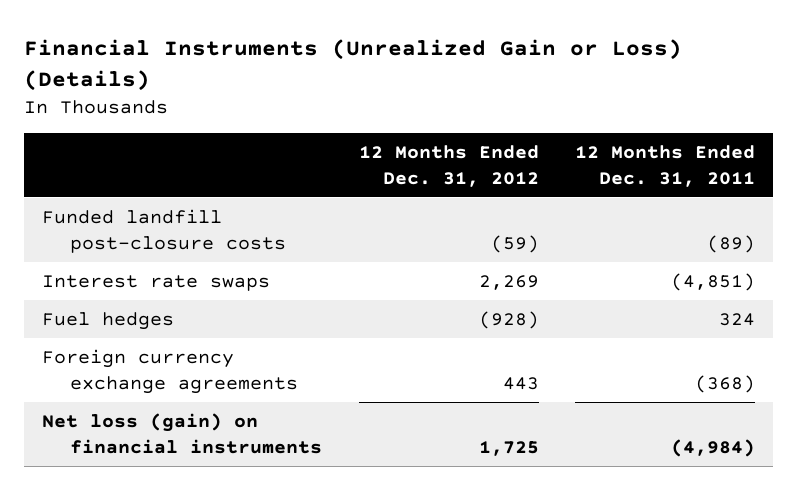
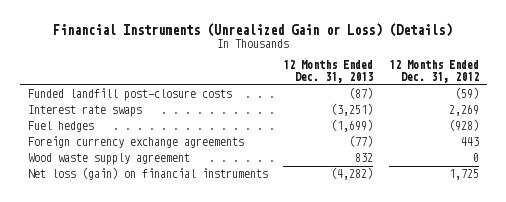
[575,144,756,187] 12 Months Ended Dec. 31, 2011 -> none
none -> [283,60,374,84] 12 Months Ended Dec. 31, 2013
none -> [27,153,190,166] Wood waste supply agreement

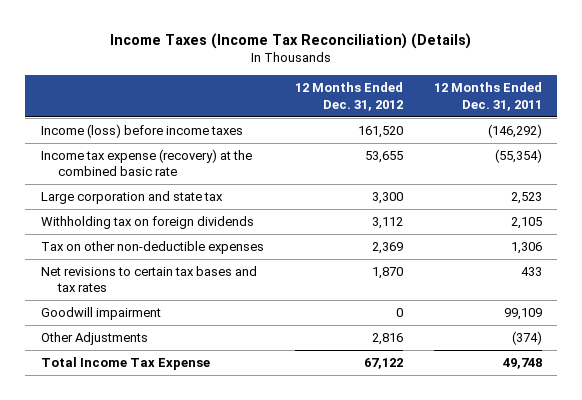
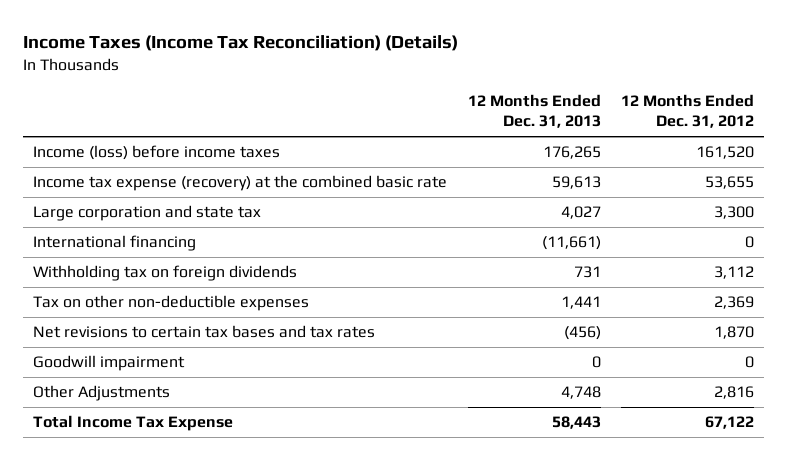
[433,82,542,111] 12 Months Ended Dec. 31, 2011 -> none
none -> [467,94,601,129] 12 Months Ended Dec. 31, 2013
none -> [33,235,197,252] International financing

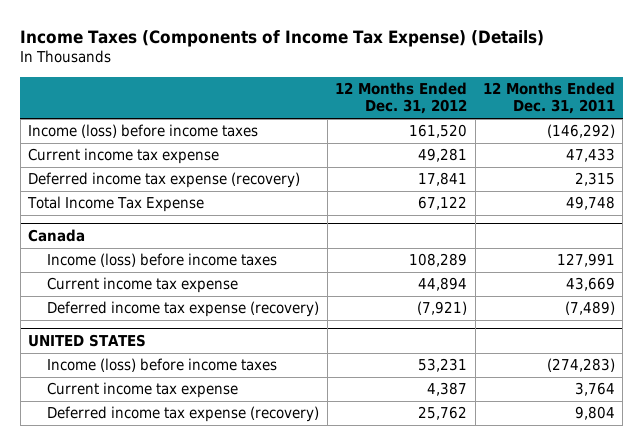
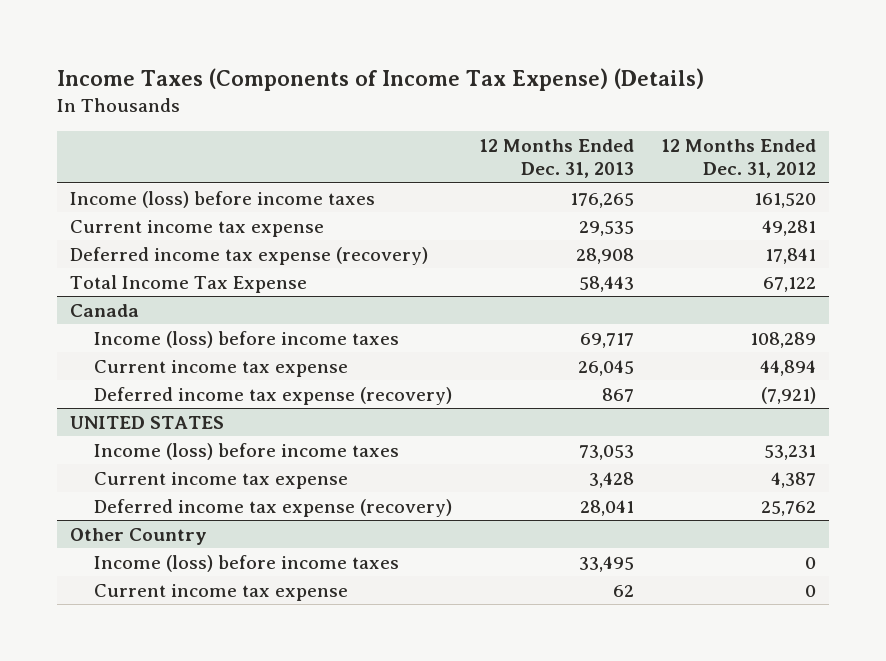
[482,82,615,115] 12 Months Ended Dec. 31, 2011 -> none
none -> [479,138,635,179] 12 Months Ended Dec. 31, 2013
none -> [69,527,207,545] Other Country
none -> [94,554,400,572] Income (loss) before income taxes
none -> [94,583,349,601] Current income tax expense

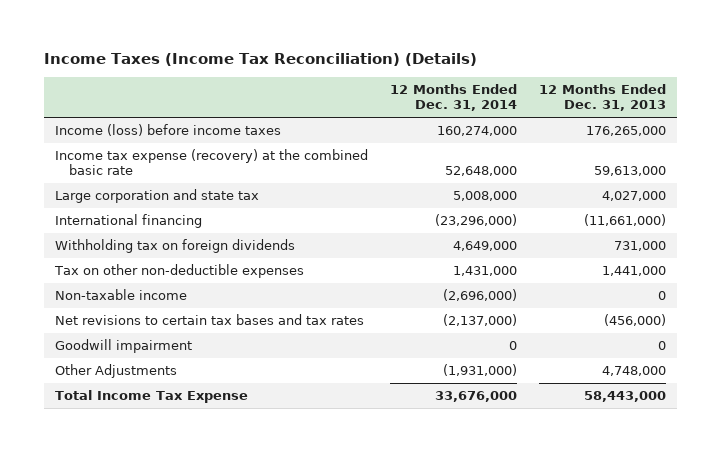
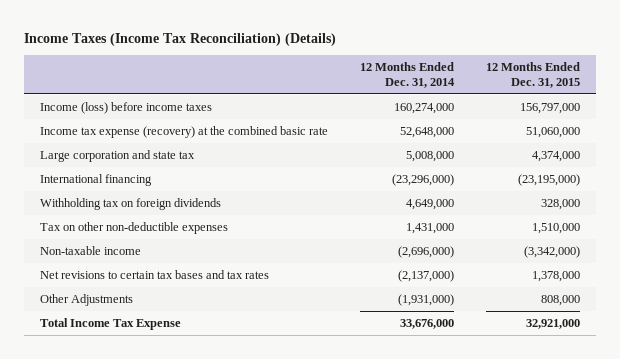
[538,84,666,112] 12 Months Ended Dec. 31, 2013 -> none
none -> [486,62,581,88] 12 Months Ended Dec. 31, 2015
[55,339,193,354] Goodwill impairment -> none

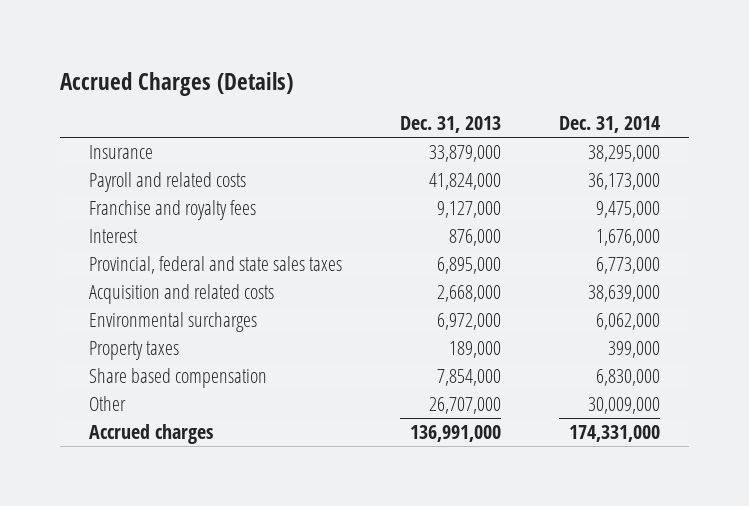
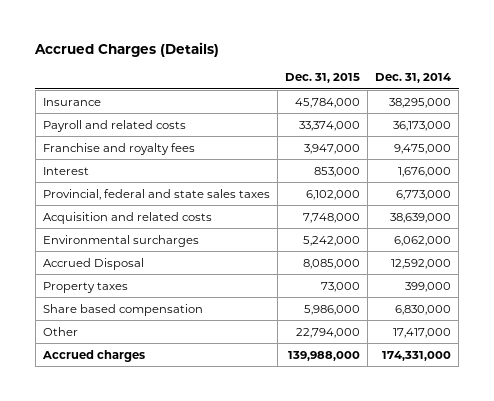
[400,116,502,134] Dec. 31, 2013 -> none
none -> [285,73,361,84] Dec. 31, 2015
none -> [42,257,144,270] Accrued Disposal
[588,396,661,414] 30,009,000 -> [393,327,452,338] 17,417,000

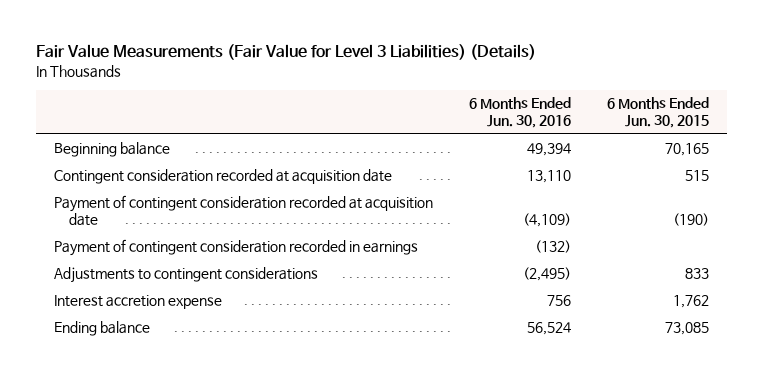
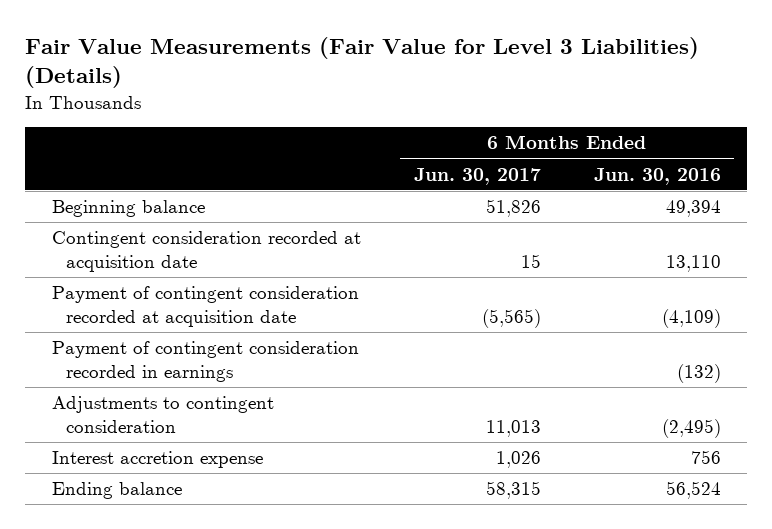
[607,97,710,129] 6 Months Ended Jun. 30, 2015 -> none
none -> [413,167,541,185] Jun. 30, 2017
[53,267,318,284] Adjustments to contingent considerations -> [51,396,274,433] Adjustments to contingent consideration

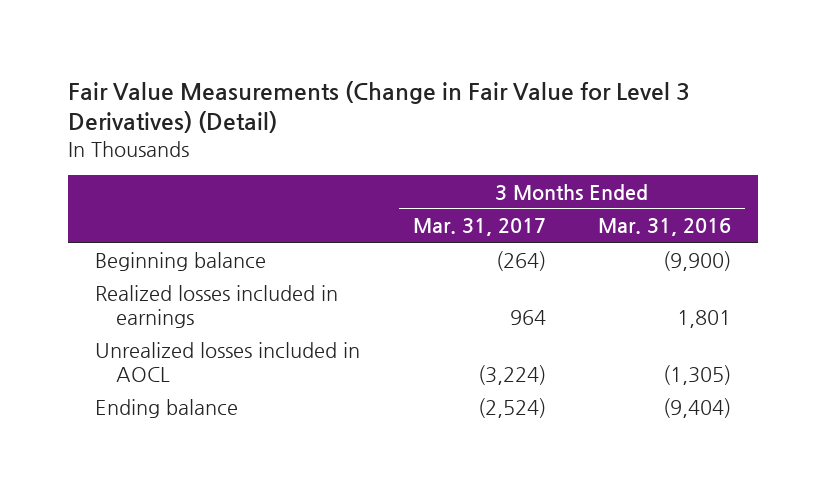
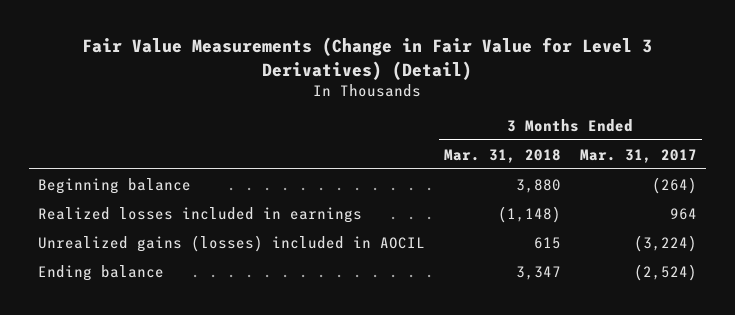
[598,218,732,237] Mar. 31, 2016 -> none
none -> [443,148,561,163] Mar. 31, 2018
[94,341,360,382] Unrealized losses included in AOCL -> [37,234,425,252] Unrealized gains (losses) included in AOCIL

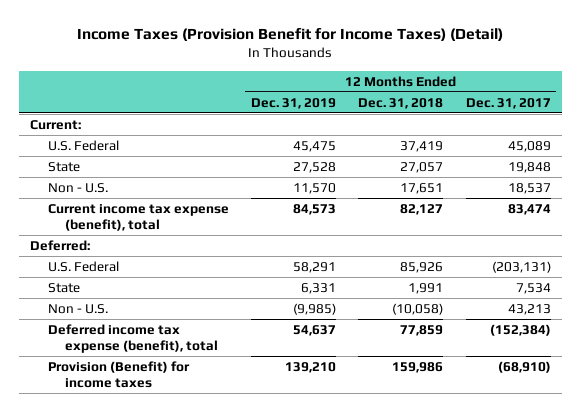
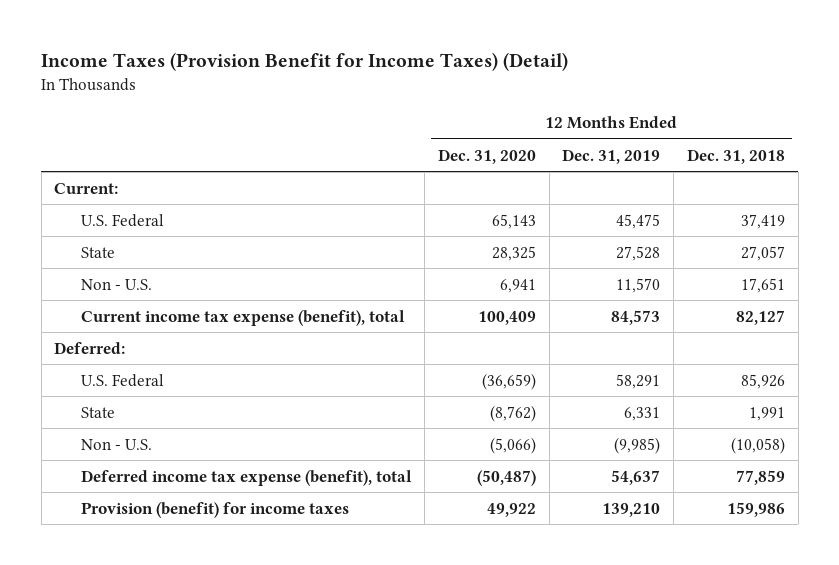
[465,97,551,109] Dec. 31, 2017 -> none
none -> [438,148,537,164] Dec. 31, 2020
[47,360,190,388] Provision (Benefit) for income taxes -> [80,501,349,518] Provision (benefit) for income taxes

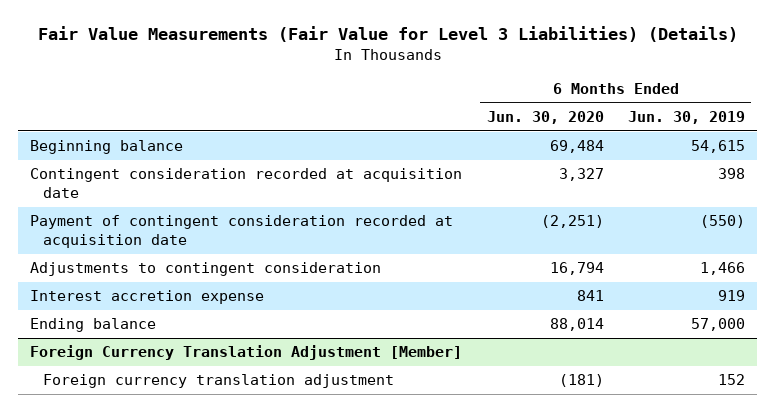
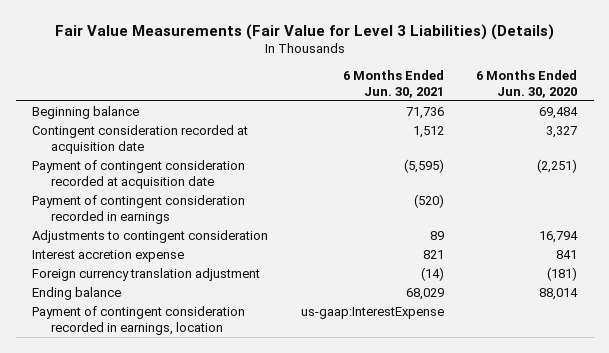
[628,110,746,124] Jun. 30, 2019 -> none
none -> [342,70,444,98] 6 Months Ended Jun. 30, 2021
none -> [31,195,245,224] Payment of contingent consideration recorded in earnings
[30,345,463,361] Foreign Currency Translation Adjustment [Member] -> none
[30,318,157,333] Ending balance -> [31,287,121,301] Ending balance
none -> [31,306,245,335] Payment of contingent consideration recorded in earnings, location

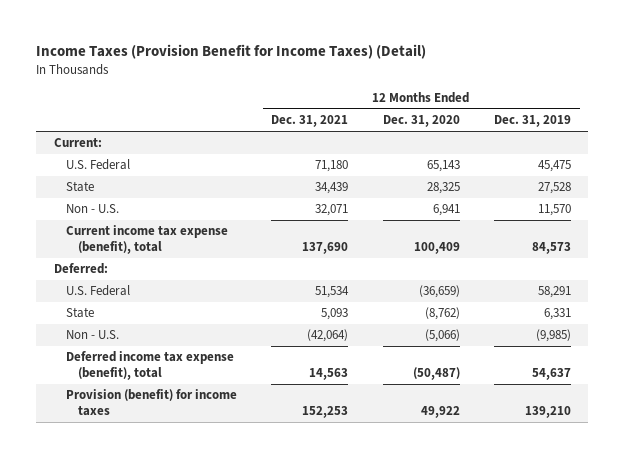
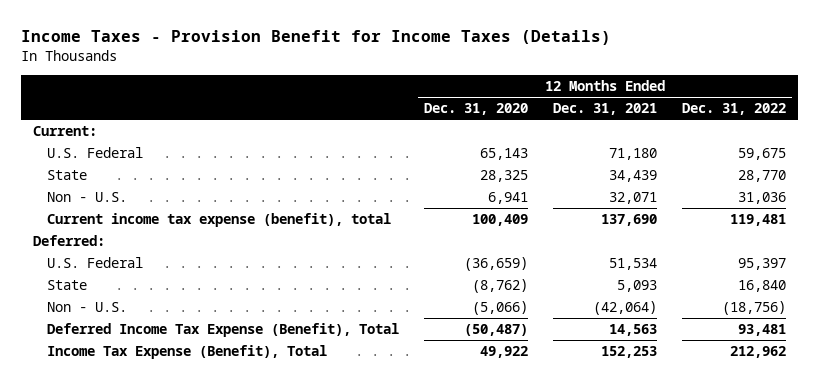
[36,44,427,60] Income Taxes (Provision Benefit for Income Taxes) (Detail) -> [20,30,611,46] Income Taxes - Provision Benefit for Income Taxes (Details)
[494,115,572,128] Dec. 31, 2019 -> none
none -> [681,103,786,116] Dec. 31, 2022
[65,351,234,381] Deferred income tax expense (benefit), total -> [46,322,399,337] Deferred Income Tax Expense (Benefit), Total
[65,389,237,417] Provision (benefit) for income taxes -> [46,344,327,359] Income Tax Expense (Benefit), Total

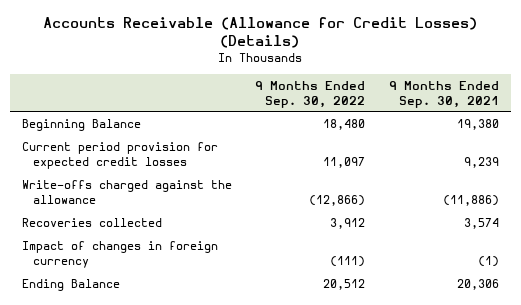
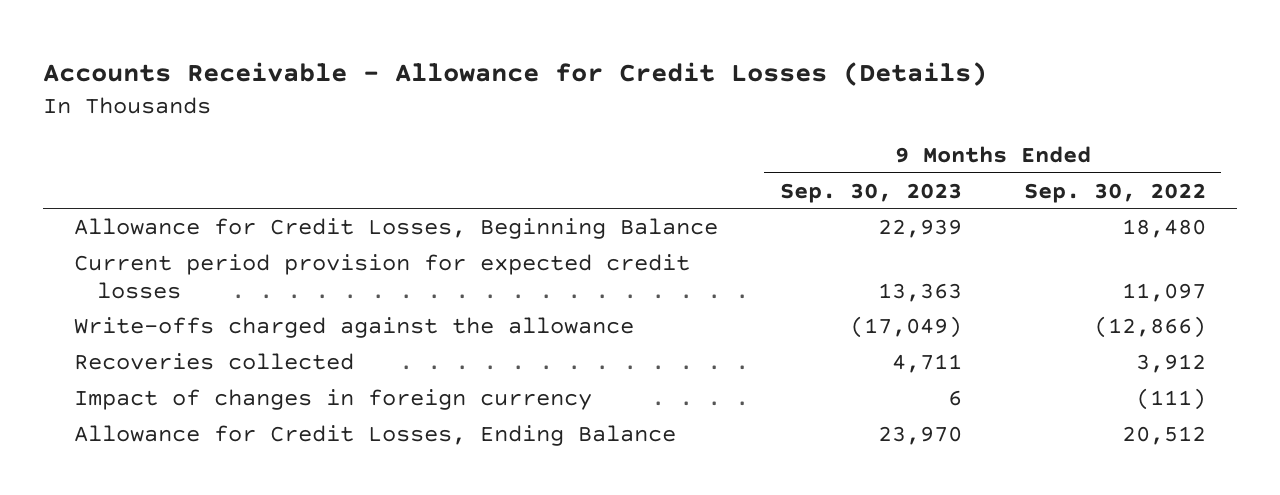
[43,17,478,49] Accounts Receivable (Allowance for Credit Losses) (Details) -> [43,61,988,86] Accounts Receivable - Allowance for Credit Losses (Details)
[388,80,499,108] 9 Months Ended Sep. 30, 2021 -> none
none -> [779,182,962,203] Sep. 30, 2023
[21,118,141,131] Beginning Balance -> [74,217,719,239] Allowance for Credit Losses, Beginning Balance
[21,278,120,291] Ending Balance -> [74,424,677,446] Allowance for Credit Losses, Ending Balance

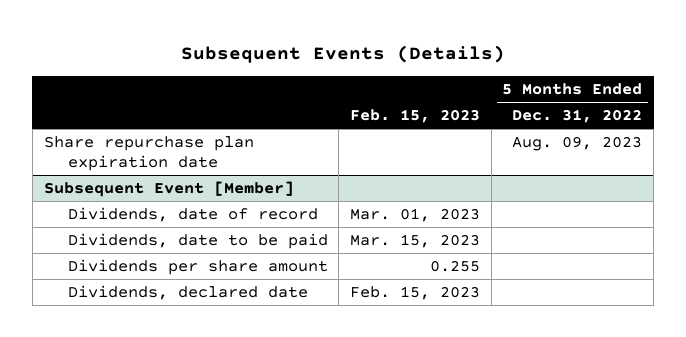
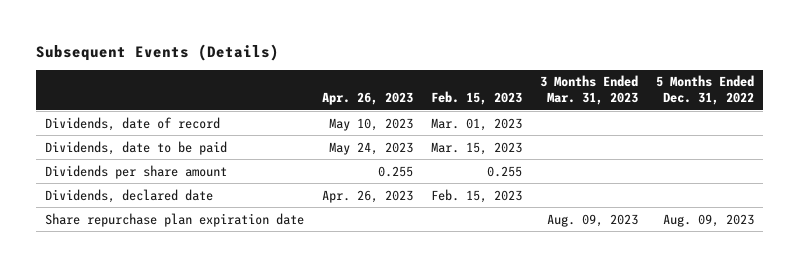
none -> [322,92,414,106] Apr. 26, 2023
none -> [540,75,639,106] 3 Months Ended Mar. 31, 2023
[43,181,294,198] Subsequent Event [Member] -> none
[43,136,254,172] Share repurchase plan expiration date -> [45,212,305,227] Share repurchase plan expiration date

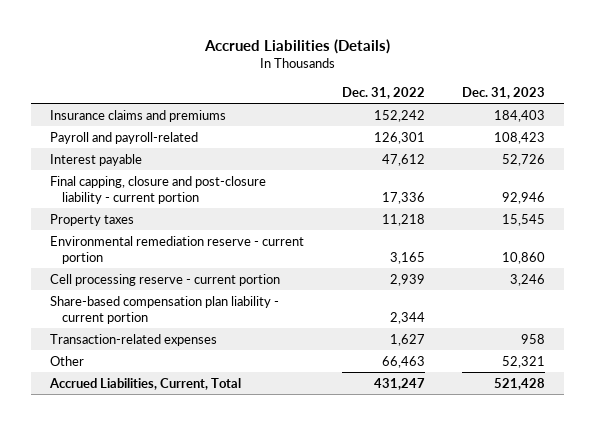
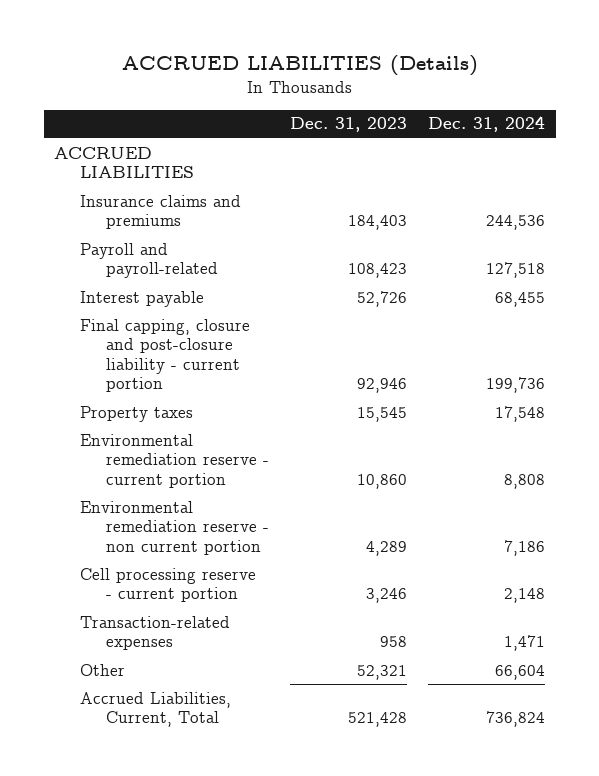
[203,39,390,55] Accrued Liabilities (Details) -> [121,55,478,77] ACCRUED LIABILITIES (Details)
[341,86,425,99] Dec. 31, 2022 -> none
none -> [428,116,546,133] Dec. 31, 2024
none -> [54,146,195,179] ACCRUED LIABILITIES
none -> [80,500,270,555] Environmental remediation reserve - non current portion
[49,295,279,324] Share-based compensation plan liability - current portion -> none

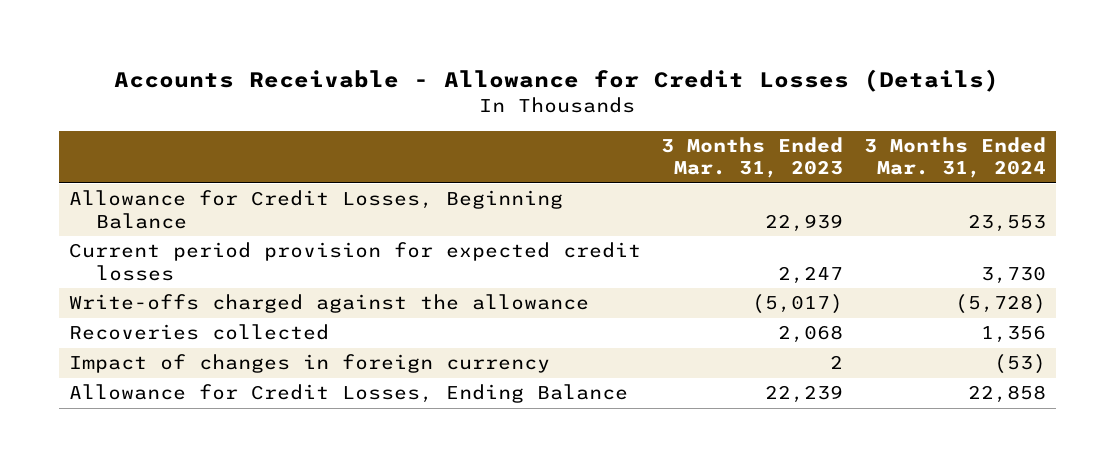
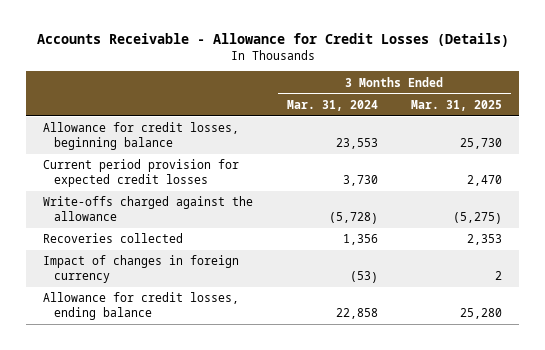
[661,136,844,179] 3 Months Ended Mar. 31, 2023 -> none
none -> [411,99,503,111] Mar. 31, 2025
[68,190,563,229] Allowance for Credit Losses, Beginning Balance -> [42,122,239,151] Allowance for credit losses, beginning balance
[68,384,628,404] Allowance for Credit Losses, Ending Balance -> [42,292,239,321] Allowance for credit losses, ending balance

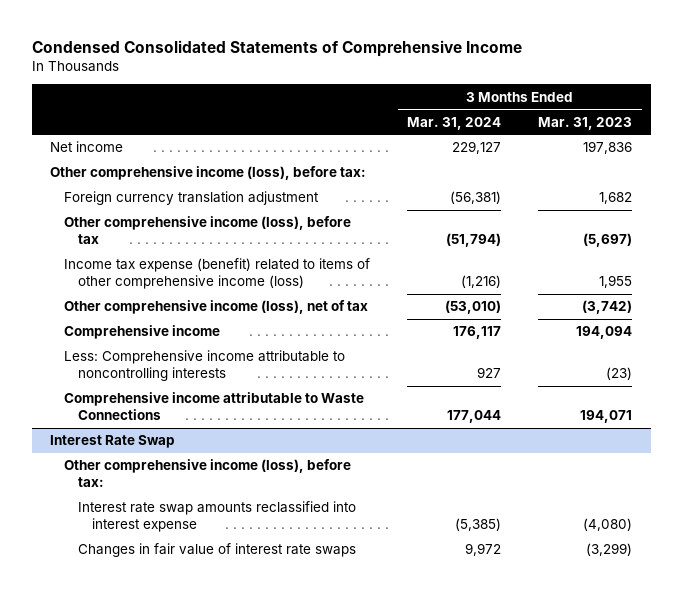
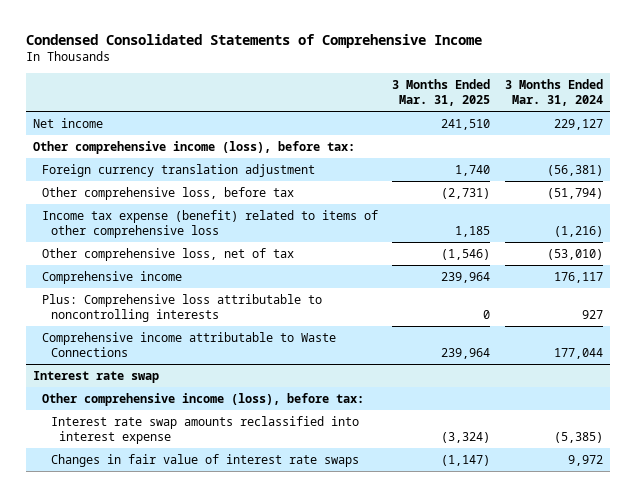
[538,116,633,130] Mar. 31, 2023 -> none
none -> [392,78,491,107] 3 Months Ended Mar. 31, 2025
[64,216,352,245] Other comprehensive income (loss), before tax -> [41,186,294,200] Other comprehensive loss, before tax
[64,258,371,290] Income tax expense (benefit) related to items of other comprehensive income (loss) -> [41,209,378,238] Income tax expense (benefit) related to items of other comprehensive loss
[64,300,369,315] Other comprehensive income (loss), net of tax -> [41,247,294,261] Other comprehensive loss, net of tax
[64,350,346,382] Less: Comprehensive income attributable to noncontrolling interests -> [41,293,322,322] Plus: Comprehensive loss attributable to noncontrolling interests
[50,435,176,449] Interest Rate Swap -> [33,370,160,383] Interest rate swap

